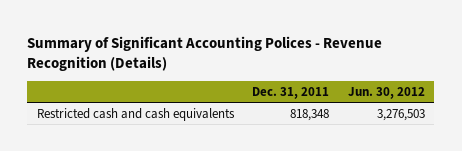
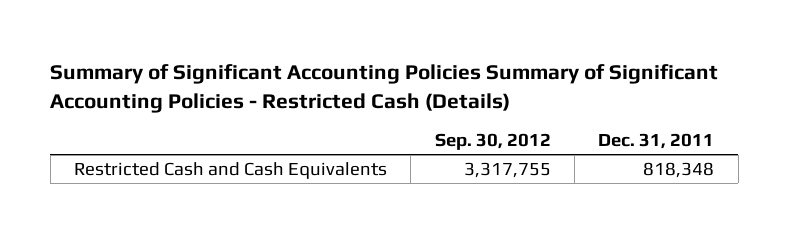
[27,35,383,71] Summary of Significant Accounting Polices - Revenue Recognition (Details) -> [50,63,719,113] Summary of Significant Accounting Policies Summary of Significant Accounting Policies - Restricted Cash (Details)
[347,86,425,99] Jun. 30, 2012 -> none
none -> [434,133,551,151] Sep. 30, 2012
[36,108,235,122] Restricted cash and cash equivalents -> [74,162,388,180] Restricted Cash and Cash Equivalents

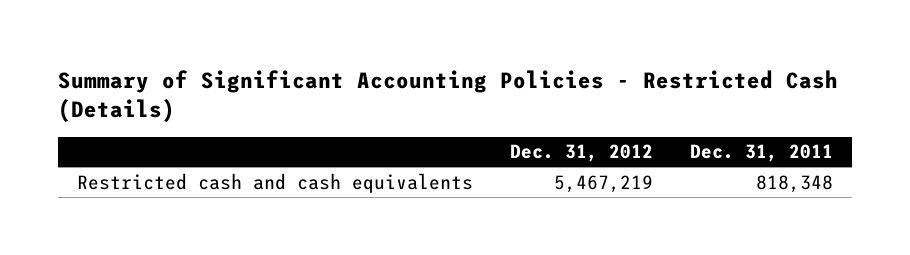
[50,63,719,113] Summary of Significant Accounting Policies Summary of Significant Accounting Policies - Restricted Cash (Details) -> [58,69,839,123] Summary of Significant Accounting Policies - Restricted Cash (Details)
[434,133,551,151] Sep. 30, 2012 -> none
none -> [509,144,653,163] Dec. 31, 2012
[74,162,388,180] Restricted Cash and Cash Equivalents -> [76,172,473,193] Restricted cash and cash equivalents

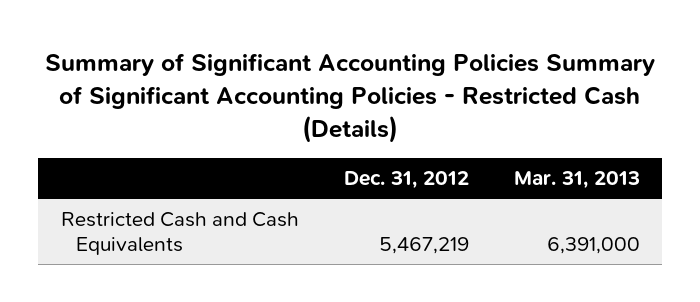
[58,69,839,123] Summary of Significant Accounting Policies - Restricted Cash (Details) -> [45,53,656,143] Summary of Significant Accounting Policies Summary of Significant Accounting Policies - Restricted Cash (Details)
[690,144,834,163] Dec. 31, 2011 -> none
none -> [513,171,640,190] Mar. 31, 2013
[76,172,473,193] Restricted cash and cash equivalents -> [60,212,299,256] Restricted Cash and Cash Equivalents

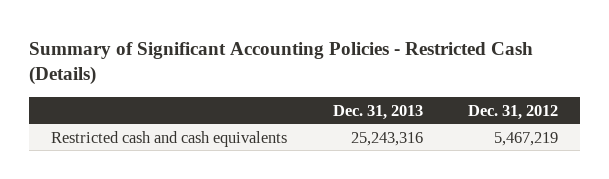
[45,53,656,143] Summary of Significant Accounting Policies Summary of Significant Accounting Policies - Restricted Cash (Details) -> [28,41,533,86] Summary of Significant Accounting Policies - Restricted Cash (Details)
[513,171,640,190] Mar. 31, 2013 -> none
none -> [332,104,423,120] Dec. 31, 2013
[60,212,299,256] Restricted Cash and Cash Equivalents -> [51,130,288,147] Restricted cash and cash equivalents

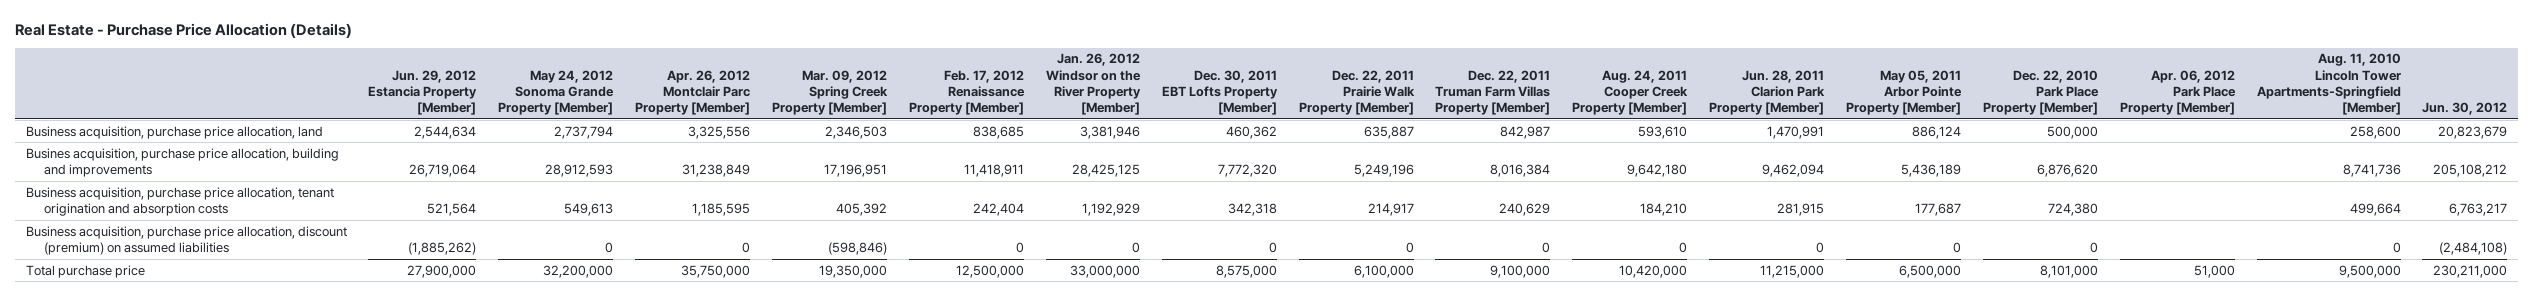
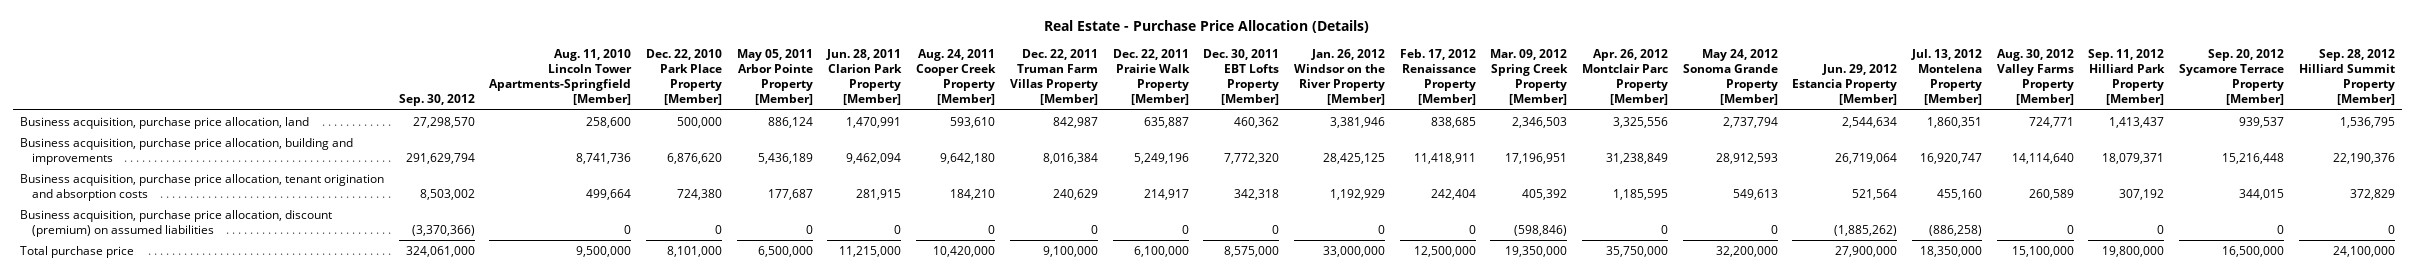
[2119,69,2236,116] Apr. 06, 2012 Park Place Property [Member] -> none
[2422,102,2508,116] Jun. 30, 2012 -> none
none -> [398,94,475,107] Sep. 30, 2012
none -> [1910,48,1982,106] Jul. 13, 2012 Montelena Property [Member]
none -> [1996,48,2074,106] Aug. 30, 2012 Valley Farms Property [Member]
none -> [2088,48,2166,106] Sep. 11, 2012 Hilliard Park Property [Member]
none -> [2178,48,2284,106] Sep. 20, 2012 Sycamore Terrace Property [Member]
none -> [2298,48,2395,106] Sep. 28, 2012 Hilliard Summit Property [Member]
[25,147,339,178] Busines acquisition, purchase price allocation, building and improvements -> [20,137,354,165] Business acquisition, purchase price allocation, building and improvements

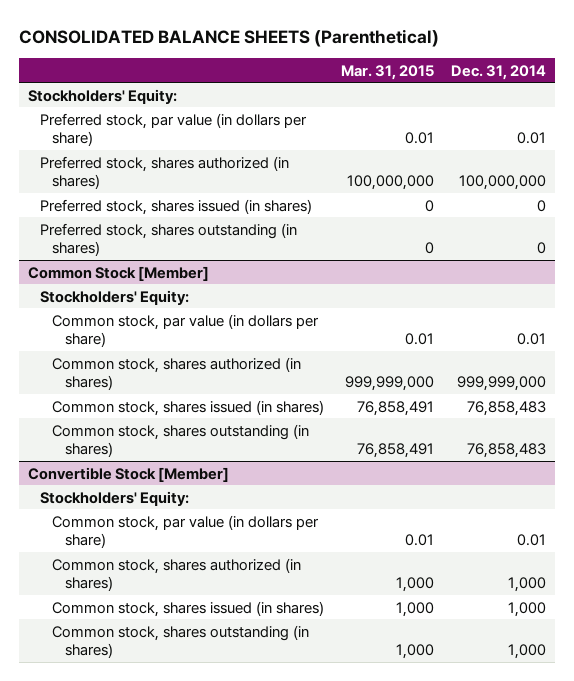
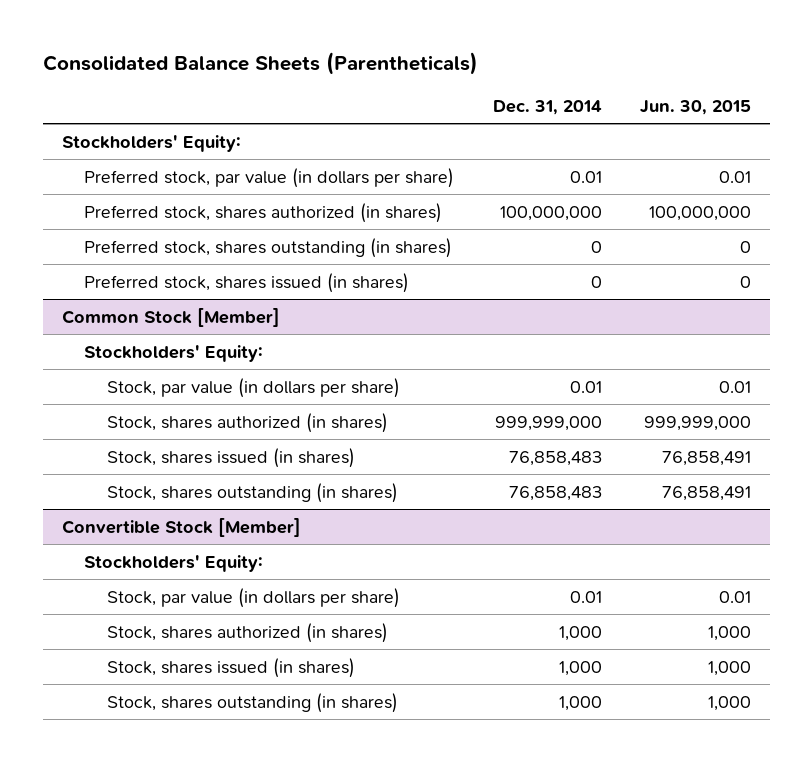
[19,28,440,47] CONSOLIDATED BALANCE SHEETS (Parenthetical) -> [42,52,478,76] Consolidated Balance Sheets (Parentheticals)
[341,64,435,80] Mar. 31, 2015 -> none
none -> [639,99,751,115] Jun. 30, 2015
[39,198,312,215] Preferred stock, shares issued (in shares) -> [84,272,410,293] Preferred stock, shares issued (in shares)
[52,313,320,348] Common stock, par value (in dollars per share) -> [107,377,401,398] Stock, par value (in dollars per share)
[52,356,302,391] Common stock, shares authorized (in shares) -> [107,412,389,433] Stock, shares authorized (in shares)
[52,399,325,416] Common stock, shares issued (in shares) -> [107,447,356,468] Stock, shares issued (in shares)
[52,423,310,458] Common stock, shares outstanding (in shares) -> [107,482,399,503] Stock, shares outstanding (in shares)
[52,514,320,549] Common stock, par value (in dollars per share) -> [107,587,401,608] Stock, par value (in dollars per share)
[52,557,302,592] Common stock, shares authorized (in shares) -> [107,622,389,643] Stock, shares authorized (in shares)
[52,600,325,617] Common stock, shares issued (in shares) -> [107,657,356,678] Stock, shares issued (in shares)
[52,624,310,659] Common stock, shares outstanding (in shares) -> [107,692,399,713] Stock, shares outstanding (in shares)

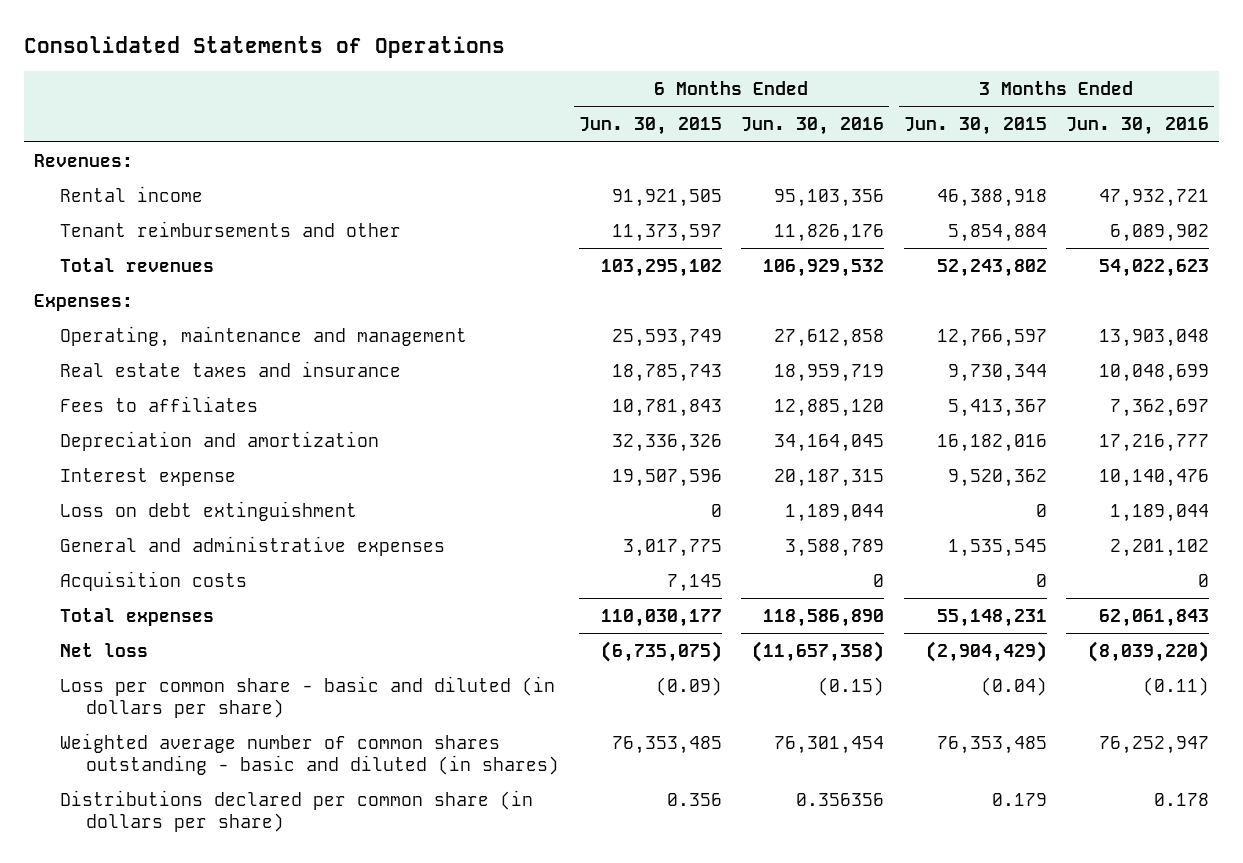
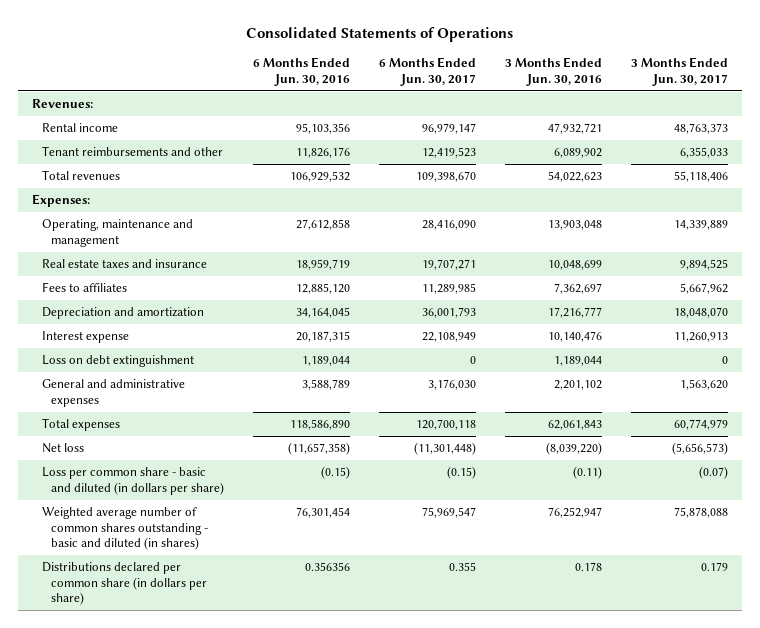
[578,117,722,136] Jun. 30, 2015 -> none
[903,117,1047,136] Jun. 30, 2015 -> none
none -> [379,57,477,86] 6 Months Ended Jun. 30, 2017
none -> [630,57,728,86] 3 Months Ended Jun. 30, 2017
[59,571,247,592] Acquisition costs -> none

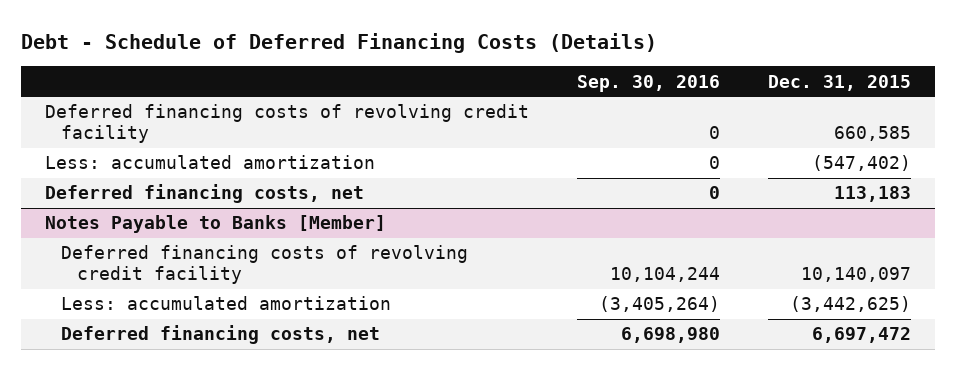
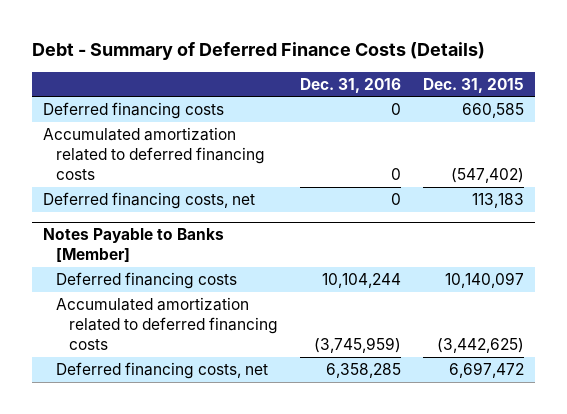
[21,32,658,53] Debt - Schedule of Deferred Financing Costs (Details) -> [31,42,485,61] Debt - Summary of Deferred Finance Costs (Details)
[577,74,721,92] Sep. 30, 2016 -> none
none -> [299,77,401,93] Dec. 31, 2016
[45,104,530,144] Deferred financing costs of revolving credit facility -> [43,102,225,120] Deferred financing costs
[45,155,376,170] Less: accumulated amortization -> [43,127,265,181] Accumulated amortization related to deferred financing costs
[61,245,469,285] Deferred financing costs of revolving credit facility -> [55,272,237,290] Deferred financing costs
[61,296,392,311] Less: accumulated amortization -> [55,297,278,351] Accumulated amortization related to deferred financing costs

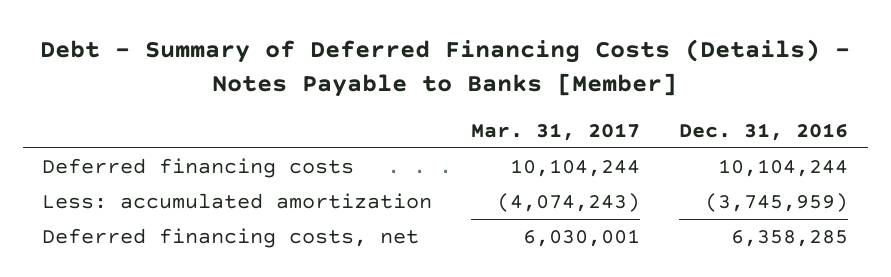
[31,42,485,61] Debt - Summary of Deferred Finance Costs (Details) -> [40,38,851,97] Debt - Summary of Deferred Financing Costs (Details) - Notes Payable to Banks [Member]
[423,77,525,93] Dec. 31, 2015 -> none
none -> [471,122,641,141] Mar. 31, 2017
[43,102,225,120] Deferred financing costs -> none
[43,127,265,181] Accumulated amortization related to deferred financing costs -> none
[43,192,256,210] Deferred financing costs, net -> none
[43,228,225,263] Notes Payable to Banks [Member] -> none
[55,297,278,351] Accumulated amortization related to deferred financing costs -> [42,192,433,209] Less: accumulated amortization

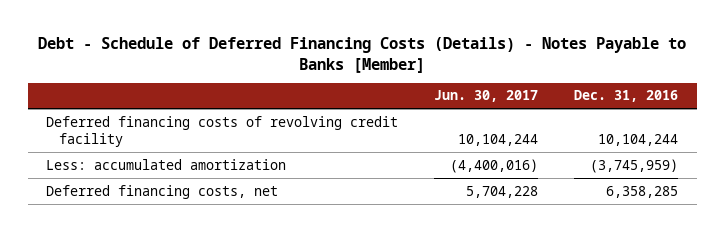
[40,38,851,97] Debt - Summary of Deferred Financing Costs (Details) - Notes Payable to Banks [Member] -> [38,36,687,73] Debt - Schedule of Deferred Financing Costs (Details) - Notes Payable to Banks [Member]
[471,122,641,141] Mar. 31, 2017 -> none
none -> [434,90,539,103] Jun. 30, 2017
[42,157,355,178] Deferred financing costs -> [46,115,399,147] Deferred financing costs of revolving credit facility

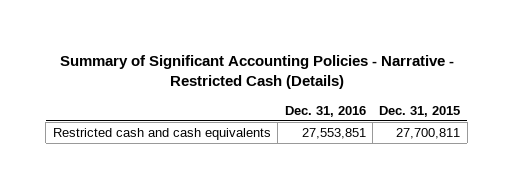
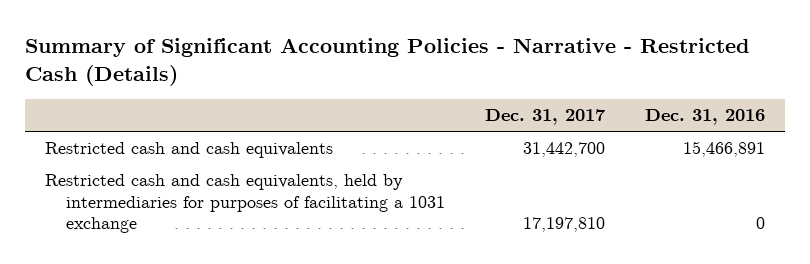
[379,105,461,117] Dec. 31, 2015 -> none
none -> [485,109,607,126] Dec. 31, 2017
[301,128,366,140] 27,553,851 -> [682,141,765,158] 15,466,891
none -> [45,174,446,233] Restricted cash and cash equivalents, held by intermediaries for purposes of facilitating a 1031 exchange

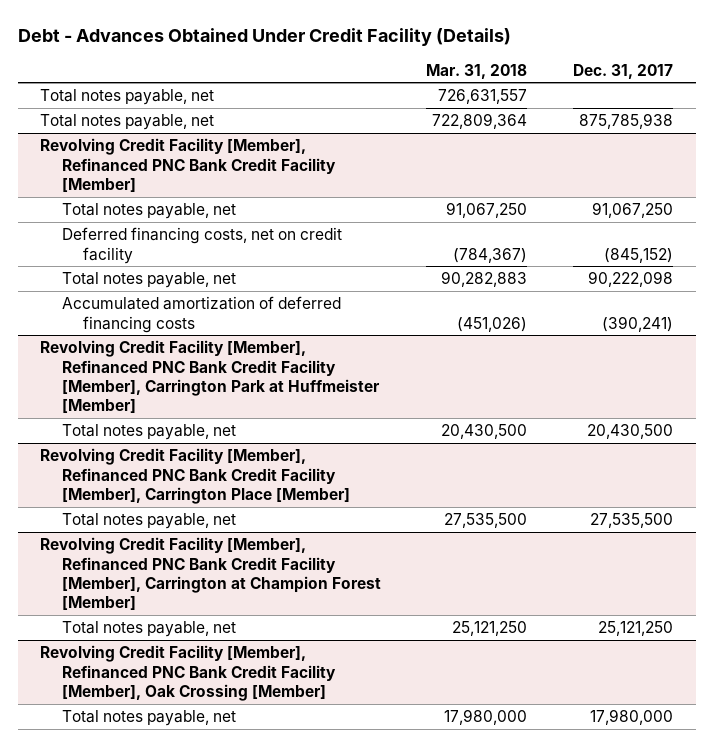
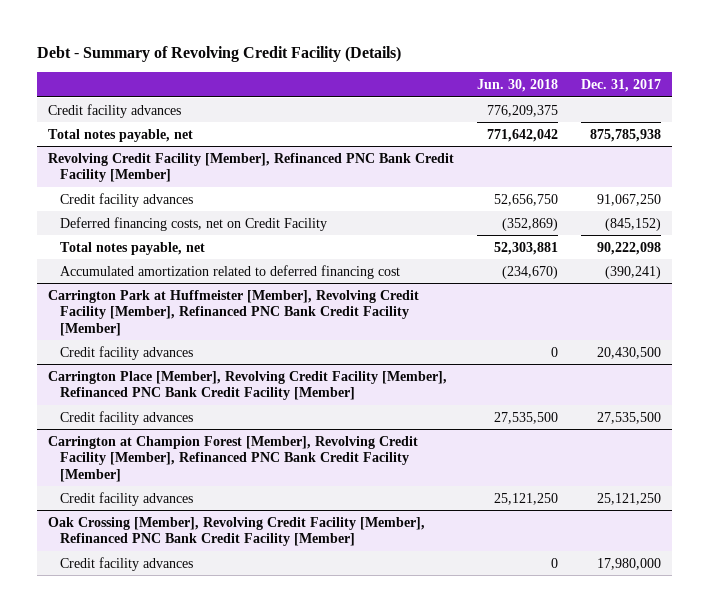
[17,27,511,46] Debt - Advances Obtained Under Credit Facility (Details) -> [36,46,401,63] Debt - Summary of Revolving Credit Facility (Details)
[426,63,528,79] Mar. 31, 2018 -> none
none -> [476,79,558,93] Jun. 30, 2018
[40,89,215,106] Total notes payable, net -> [48,103,182,118] Credit facility advances
[61,203,236,220] Total notes payable, net -> [60,192,194,207] Credit facility advances
[61,227,342,264] Deferred financing costs, net on credit facility -> [60,216,328,231] Deferred financing costs, net on Credit Facility
[61,296,341,333] Accumulated amortization of deferred financing costs -> [60,264,401,279] Accumulated amortization related to deferred financing cost
[40,340,380,414] Revolving Credit Facility [Member], Refinanced PNC Bank Credit Facility [Member], Carrington Park at Huffmeister [Member] -> [48,289,420,336] Carrington Park at Huffmeister [Member], Revolving Credit Facility [Member], Refinanced PNC Bank Credit Facility [Member]
[61,424,236,441] Total notes payable, net -> [60,345,194,360] Credit facility advances
[40,448,350,504] Revolving Credit Facility [Member], Refinanced PNC Bank Credit Facility [Member], Carrington Place [Member] -> [48,370,448,401] Carrington Place [Member], Revolving Credit Facility [Member], Refinanced PNC Bank Credit Facility [Member]
[61,513,236,530] Total notes payable, net -> [60,410,194,425] Credit facility advances
[40,537,381,611] Revolving Credit Facility [Member], Refinanced PNC Bank Credit Facility [Member], Carrington at Champion Forest [Member] -> [48,435,419,482] Carrington at Champion Forest [Member], Revolving Credit Facility [Member], Refinanced PNC Bank Credit Facility [Member]
[61,621,236,638] Total notes payable, net -> [60,491,194,506] Credit facility advances
[40,645,336,701] Revolving Credit Facility [Member], Refinanced PNC Bank Credit Facility [Member], Oak Crossing [Member] -> [48,516,426,547] Oak Crossing [Member], Revolving Credit Facility [Member], Refinanced PNC Bank Credit Facility [Member]
[61,710,236,727] Total notes payable, net -> [60,556,194,571] Credit facility advances

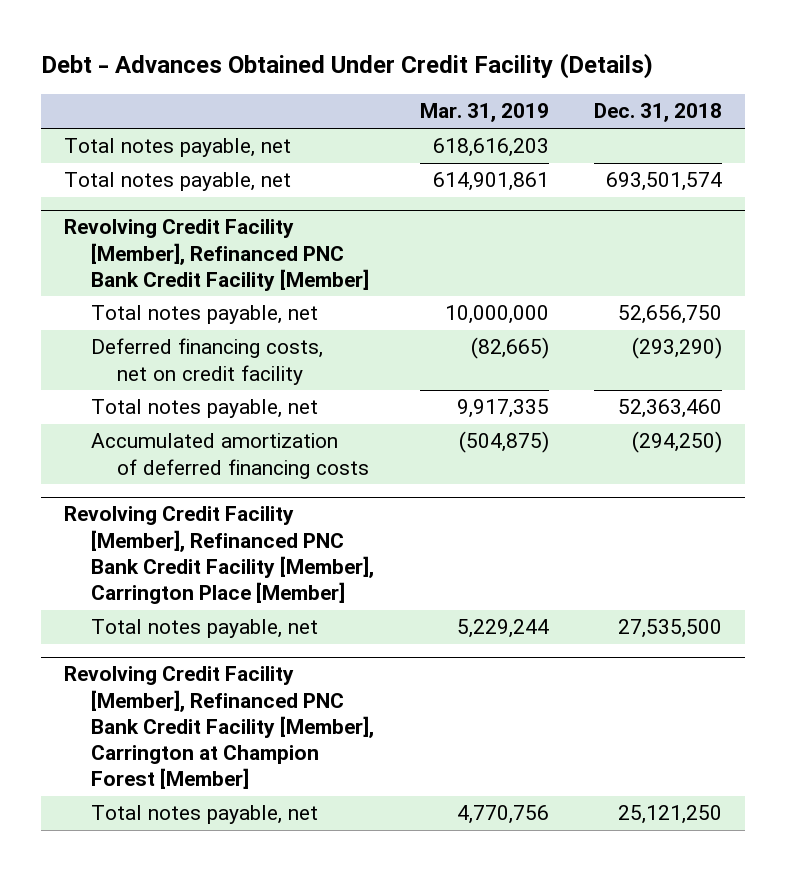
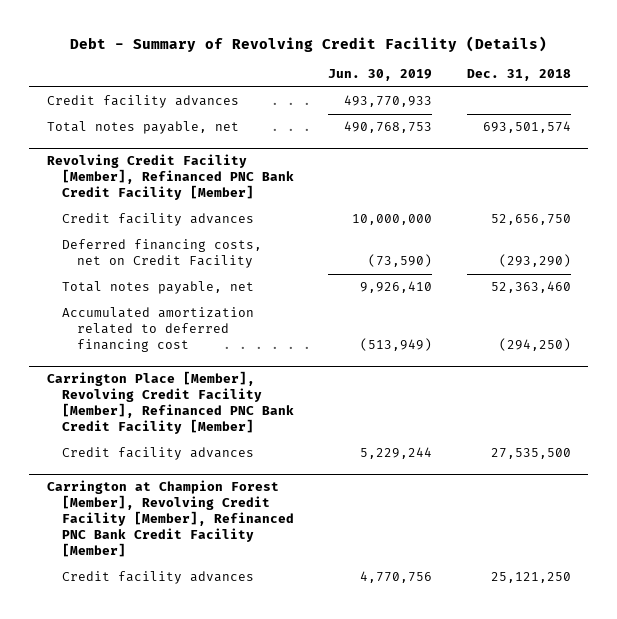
[40,53,653,80] Debt - Advances Obtained Under Credit Facility (Details) -> [69,35,547,52] Debt - Summary of Revolving Credit Facility (Details)
[419,103,549,123] Mar. 31, 2019 -> none
none -> [328,69,433,82] Jun. 30, 2019
[63,138,291,158] Total notes payable, net -> [46,95,239,109] Credit facility advances
[90,305,318,325] Total notes payable, net -> [61,213,254,227] Credit facility advances
[90,338,323,385] Deferred financing costs, net on credit facility -> [61,239,262,269] Deferred financing costs, net on Credit Facility
[90,433,370,479] Accumulated amortization of deferred financing costs -> [61,307,254,353] Accumulated amortization related to deferred financing cost
[63,506,374,605] Revolving Credit Facility [Member], Refinanced PNC Bank Credit Facility [Member], Carrington Place [Member] -> [46,371,294,435] Carrington Place [Member], Revolving Credit Facility [Member], Refinanced PNC Bank Credit Facility [Member]
[90,619,318,639] Total notes payable, net -> [61,447,254,461] Credit facility advances
[63,666,374,790] Revolving Credit Facility [Member], Refinanced PNC Bank Credit Facility [Member], Carrington at Champion Forest [Member] -> [46,480,294,558] Carrington at Champion Forest [Member], Revolving Credit Facility [Member], Refinanced PNC Bank Credit Facility [Member]
[90,805,318,825] Total notes payable, net -> [61,571,254,585] Credit facility advances

